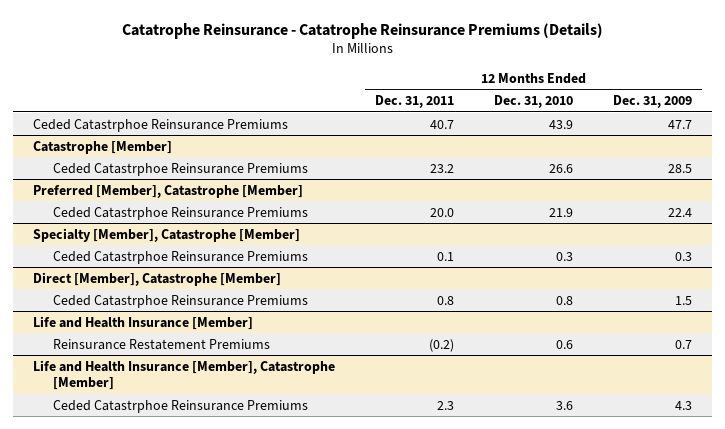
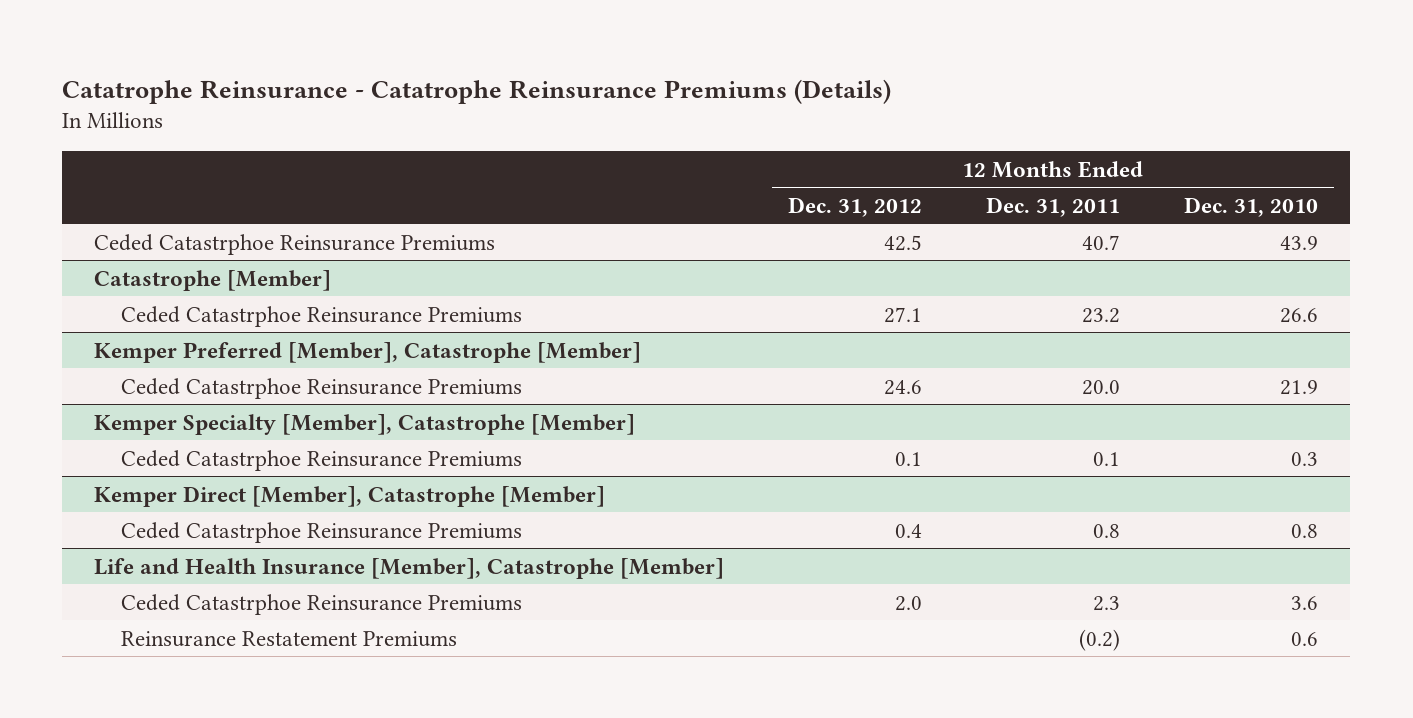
[613,94,693,108] Dec. 31, 2009 -> none
none -> [788,196,923,217] Dec. 31, 2012
[33,184,304,198] Preferred [Member], Catastrophe [Member] -> [94,341,642,363] Kemper Preferred [Member], Catastrophe [Member]
[33,227,301,242] Specialty [Member], Catastrophe [Member] -> [94,413,636,435] Kemper Specialty [Member], Catastrophe [Member]
[33,271,282,286] Direct [Member], Catastrophe [Member] -> [94,485,606,507] Kemper Direct [Member], Catastrophe [Member]
[33,315,254,330] Life and Health Insurance [Member] -> none
[52,338,270,350] Reinsurance Restatement Premiums -> none
none -> [121,630,458,647] Reinsurance Restatement Premiums

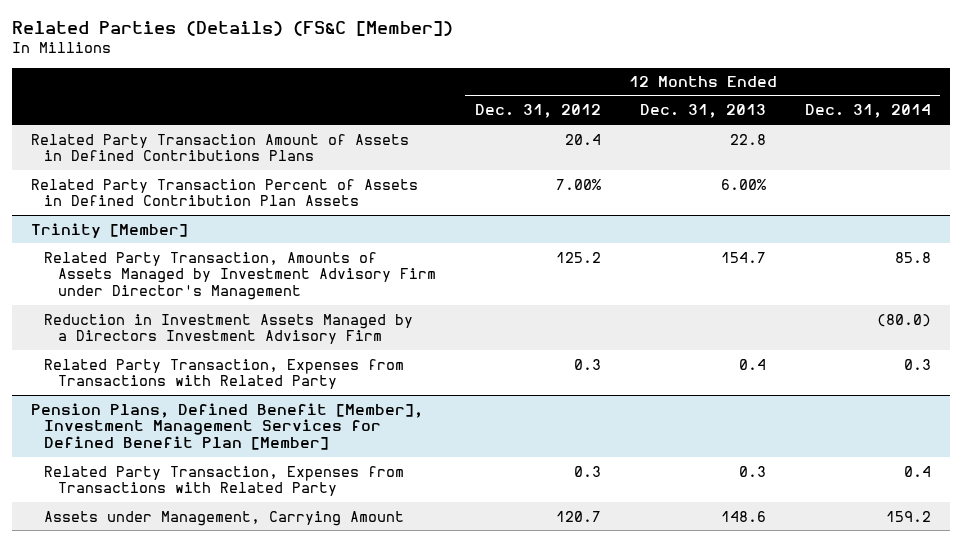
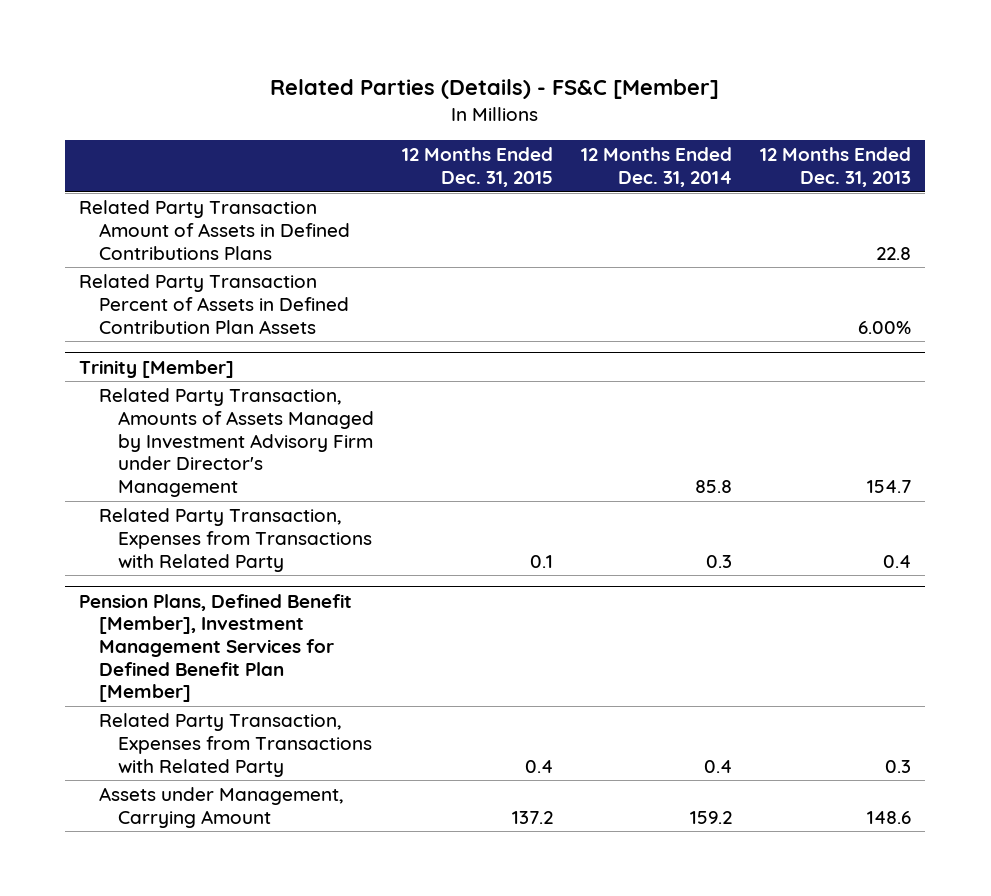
[11,20,453,36] Related Parties (Details) (FS&C [Member]) -> [270,79,720,100] Related Parties (Details) - FS&C [Member]
[474,104,601,119] Dec. 31, 2012 -> none
none -> [402,147,554,188] 12 Months Ended Dec. 31, 2015
[44,313,414,345] Reduction in Investment Assets Managed by a Directors Investment Advisory Firm -> none

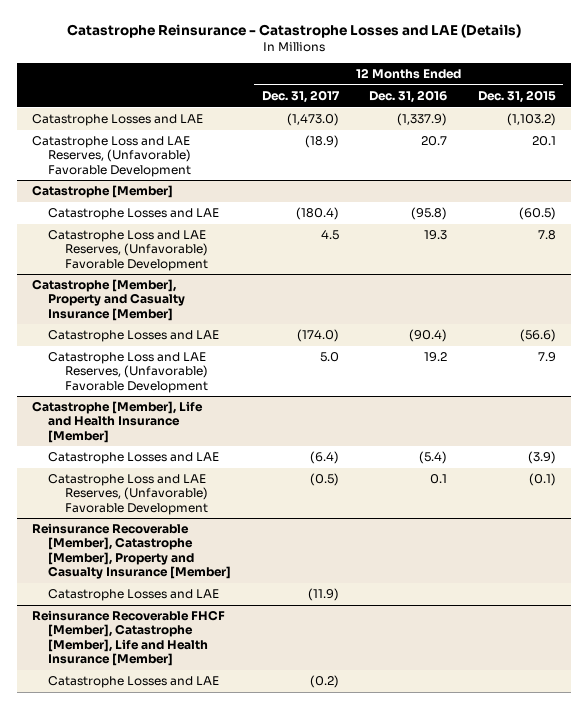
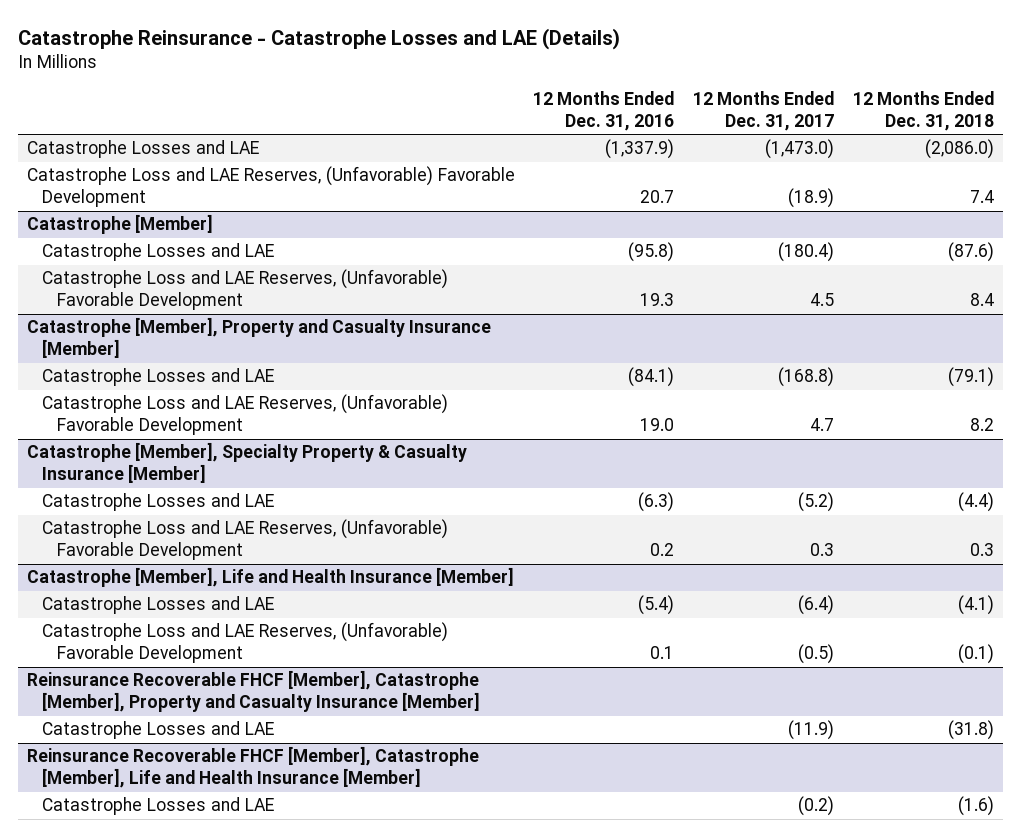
[477,90,556,104] Dec. 31, 2015 -> none
none -> [852,91,994,132] 12 Months Ended Dec. 31, 2018
[296,329,339,343] (174.0) -> [777,367,834,388] (168.8)
[409,329,448,343] (90.4) -> [628,367,675,388] (84.1)
[319,352,339,363] 5.0 -> [809,418,834,432] 4.7
[424,352,448,363] 19.2 -> [640,418,675,432] 19.0
none -> [26,442,467,484] Catastrophe [Member], Specialty Property & Casualty Insurance [Member]
none -> [41,493,274,512] Catastrophe Losses and LAE
none -> [41,519,448,561] Catastrophe Loss and LAE Reserves, (Unfavorable) Favorable Development
[32,523,232,580] Reinsurance Recoverable [Member], Catastrophe [Member], Property and Casualty Insurance [Member] -> [26,670,480,713] Reinsurance Recoverable FHCF [Member], Catastrophe [Member], Property and Casualty Insurance [Member]

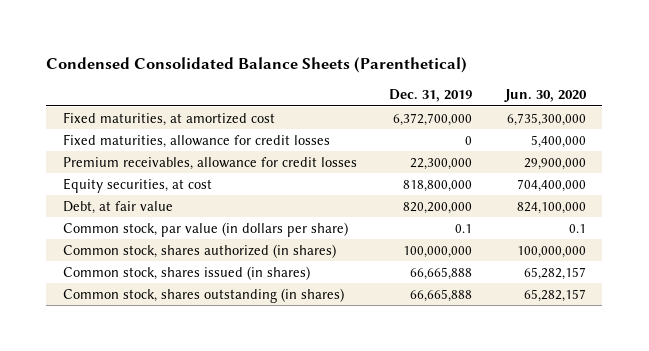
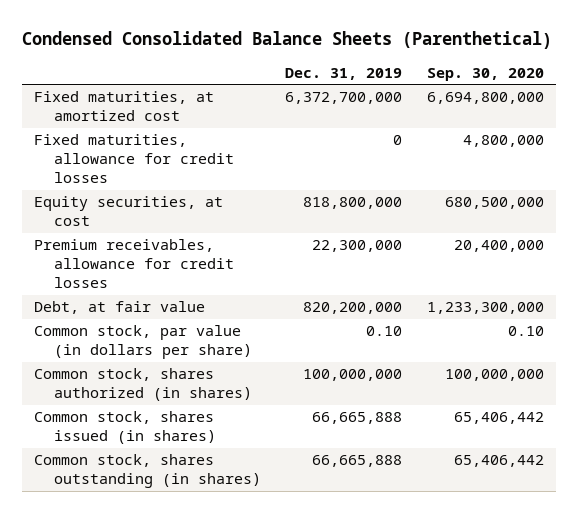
[504,89,588,103] Jun. 30, 2020 -> none
none -> [426,67,544,81] Sep. 30, 2020
[62,156,357,170] Premium receivables, allowance for credit losses -> [34,239,234,289] Premium receivables, allowance for credit losses
[455,223,473,233] 0.1 -> [366,326,403,337] 0.10

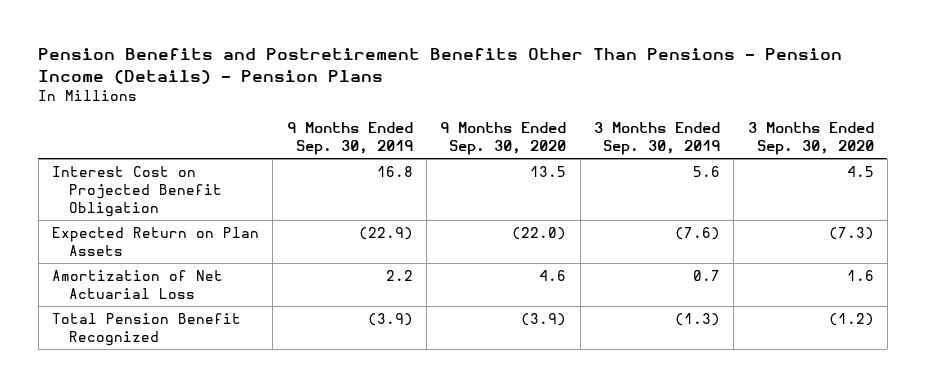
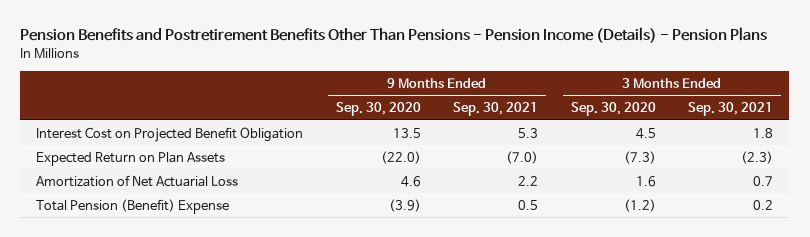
[286,122,413,155] 9 Months Ended Sep. 30, 2019 -> none
[593,122,720,155] 3 Months Ended Sep. 30, 2019 -> none
none -> [453,101,539,116] Sep. 30, 2021
none -> [688,101,774,116] Sep. 30, 2021
[51,313,241,346] Total Pension Benefit Recognized -> [36,198,230,214] Total Pension (Benefit) Expense

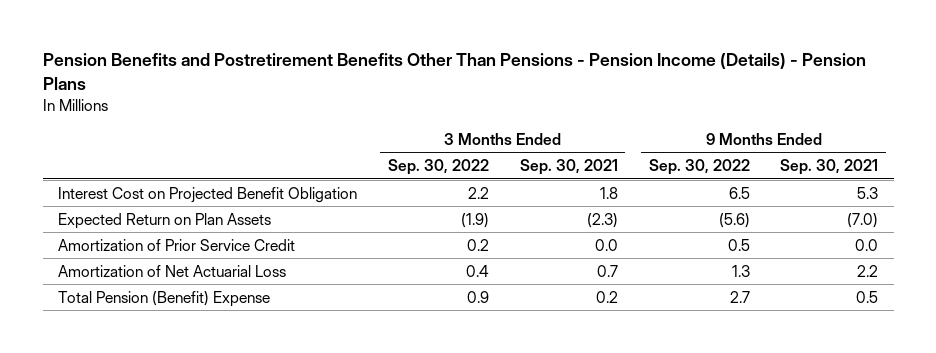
[335,101,421,116] Sep. 30, 2020 -> none
[570,101,656,116] Sep. 30, 2020 -> none
none -> [387,159,489,176] Sep. 30, 2022
none -> [648,159,750,176] Sep. 30, 2022
none -> [58,238,296,251] Amortization of Prior Service Credit

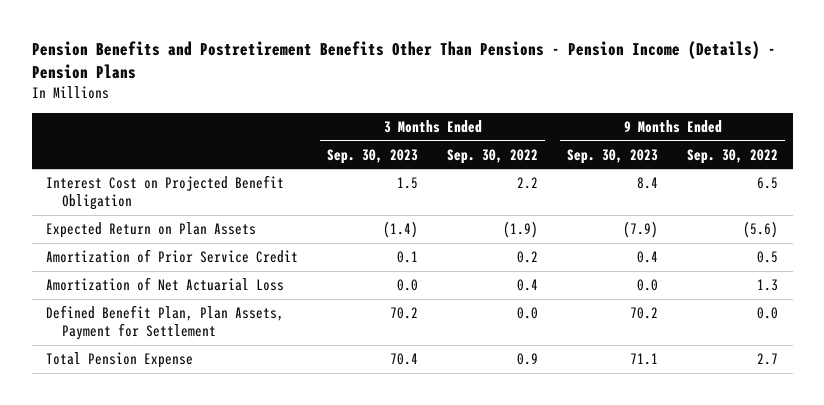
[519,159,618,176] Sep. 30, 2021 -> none
[780,159,879,176] Sep. 30, 2021 -> none
none -> [327,148,419,164] Sep. 30, 2023
none -> [567,148,659,164] Sep. 30, 2023
none -> [46,305,285,341] Defined Benefit Plan, Plan Assets, Payment for Settlement
[58,290,271,307] Total Pension (Benefit) Expense -> [46,352,194,369] Total Pension Expense

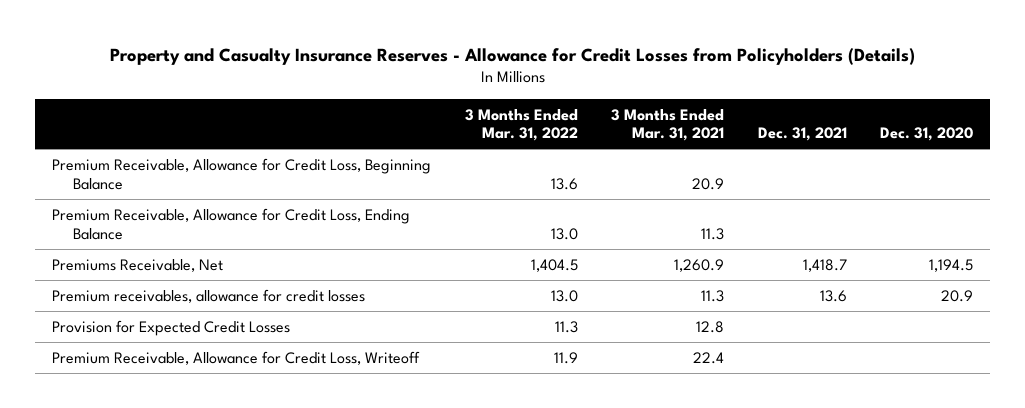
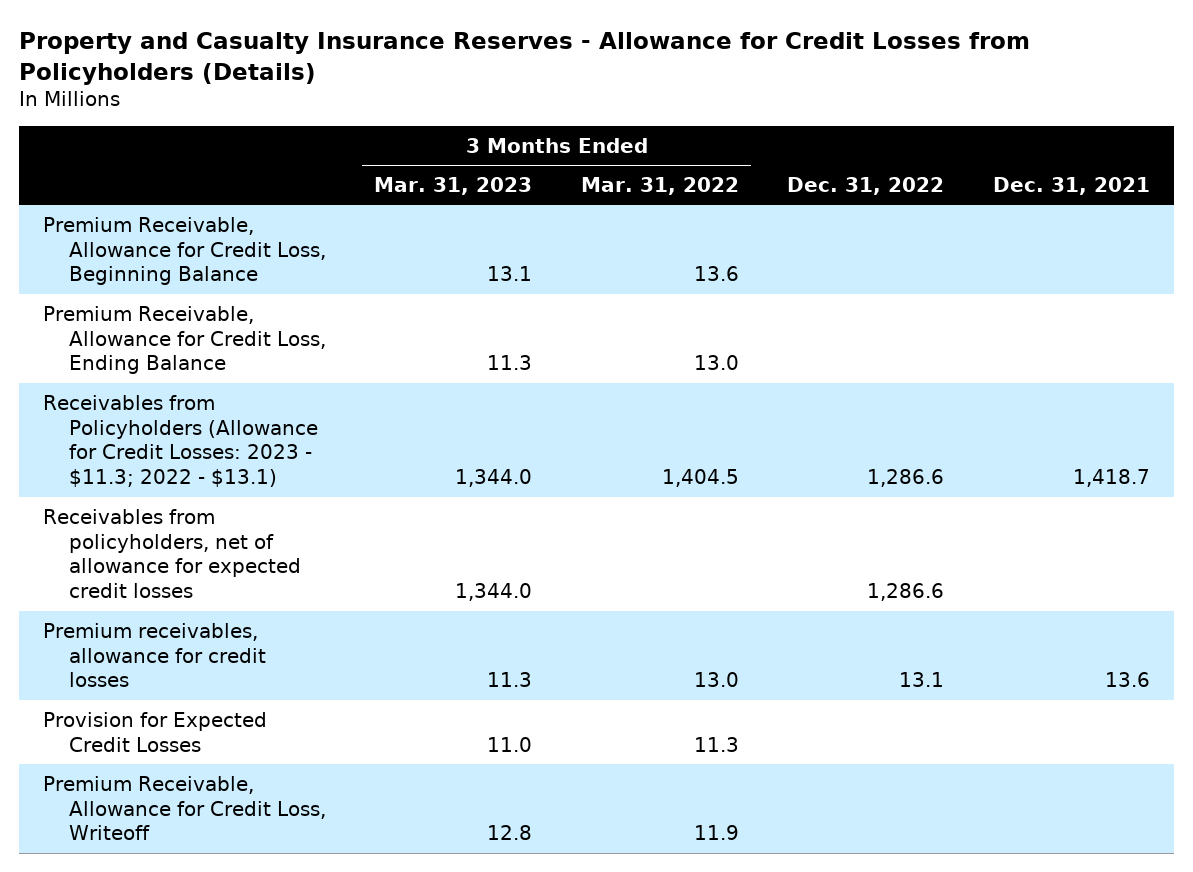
[611,108,725,142] 3 Months Ended Mar. 31, 2021 -> none
[880,127,974,142] Dec. 31, 2020 -> none
none -> [374,176,533,195] Mar. 31, 2023
none -> [787,176,945,195] Dec. 31, 2022
[52,258,224,272] Premiums Receivable, Net -> [42,394,318,488] Receivables from Policyholders (Allowance for Credit Losses: 2023 - $11.3; 2022 - $13.1)
none -> [42,508,301,599] Receivables from policyholders, net of allowance for expected credit losses

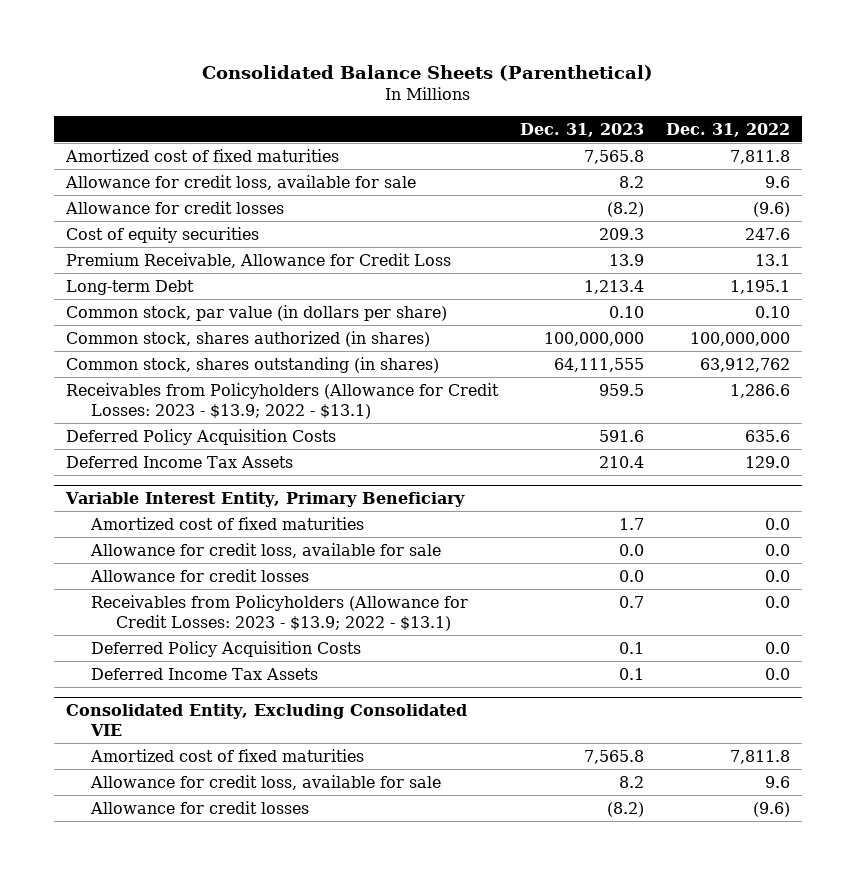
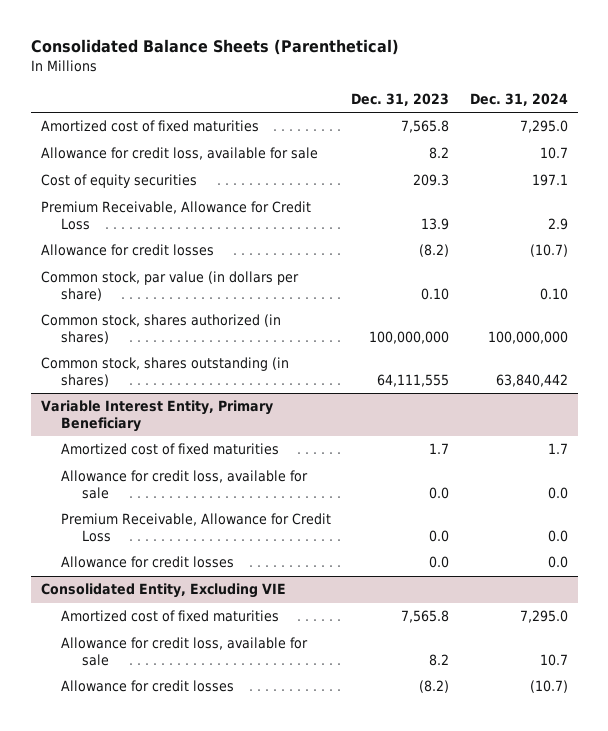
[666,122,791,137] Dec. 31, 2022 -> none
none -> [469,92,568,106] Dec. 31, 2024
[65,279,194,295] Long-term Debt -> none
[64,200,284,214] Allowance for credit losses -> [40,244,214,257] Allowance for credit losses
[65,382,499,419] Receivables from Policyholders (Allowance for Credit Losses: 2023 - $13.9; 2022 - $13.1) -> none
[65,428,336,445] Deferred Policy Acquisition Costs -> none
[65,455,293,468] Deferred Income Tax Assets -> none
none -> [61,513,332,543] Premium Receivable, Allowance for Credit Loss
[90,594,468,631] Receivables from Policyholders (Allowance for Credit Losses: 2023 - $13.9; 2022 - $13.1) -> none
[90,640,361,657] Deferred Policy Acquisition Costs -> none
[90,667,318,680] Deferred Income Tax Assets -> none
[65,703,467,736] Consolidated Entity, Excluding Consolidated VIE -> [40,583,286,599] Consolidated Entity, Excluding VIE

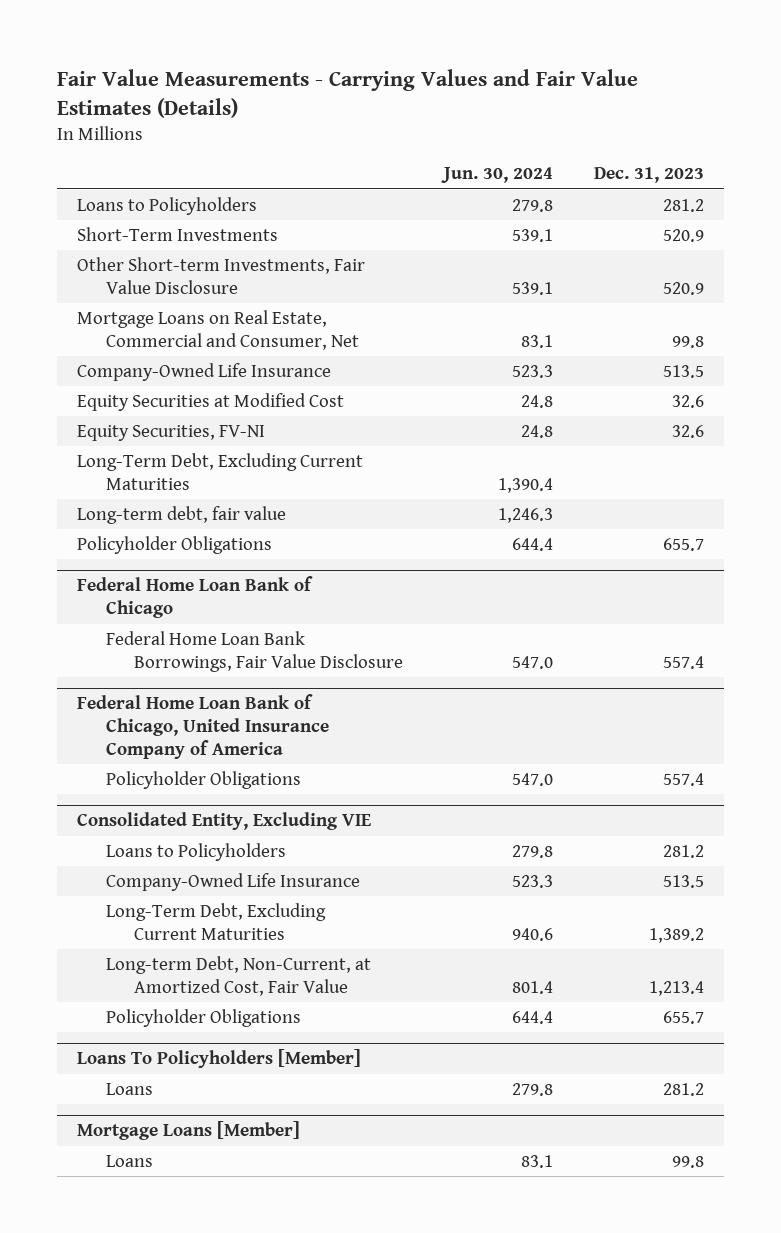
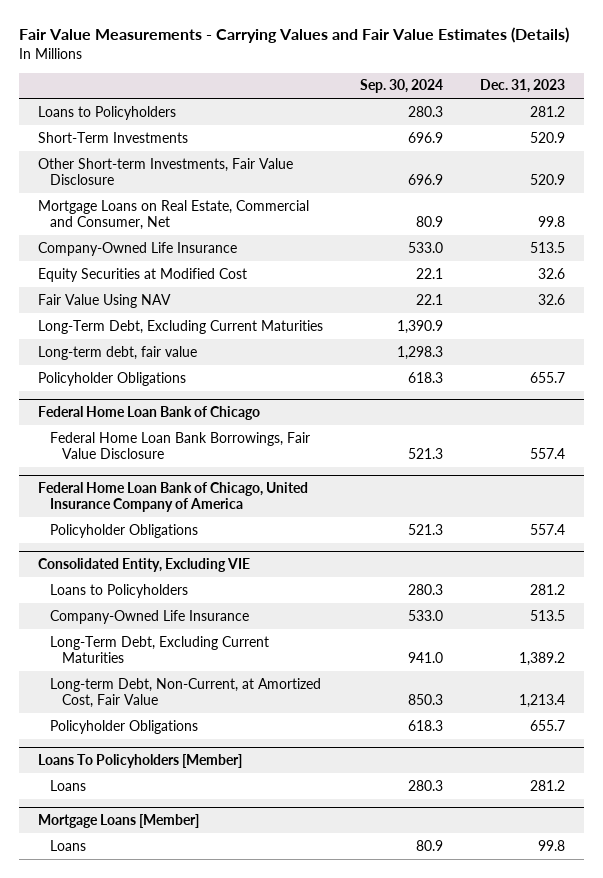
[441,167,554,184] Jun. 30, 2024 -> none
none -> [360,79,444,94] Sep. 30, 2024
[77,424,266,441] Equity Securities, FV-NI -> [37,293,171,308] Fair Value Using NAV

